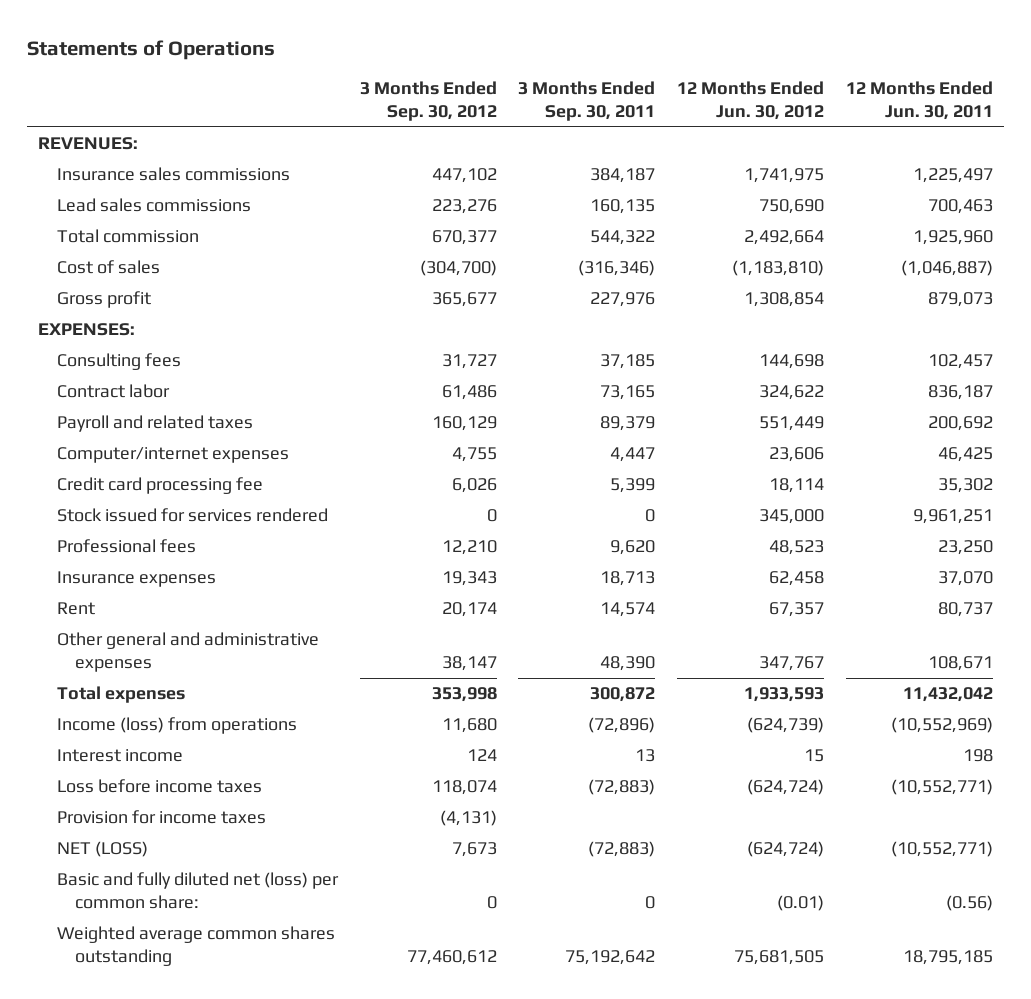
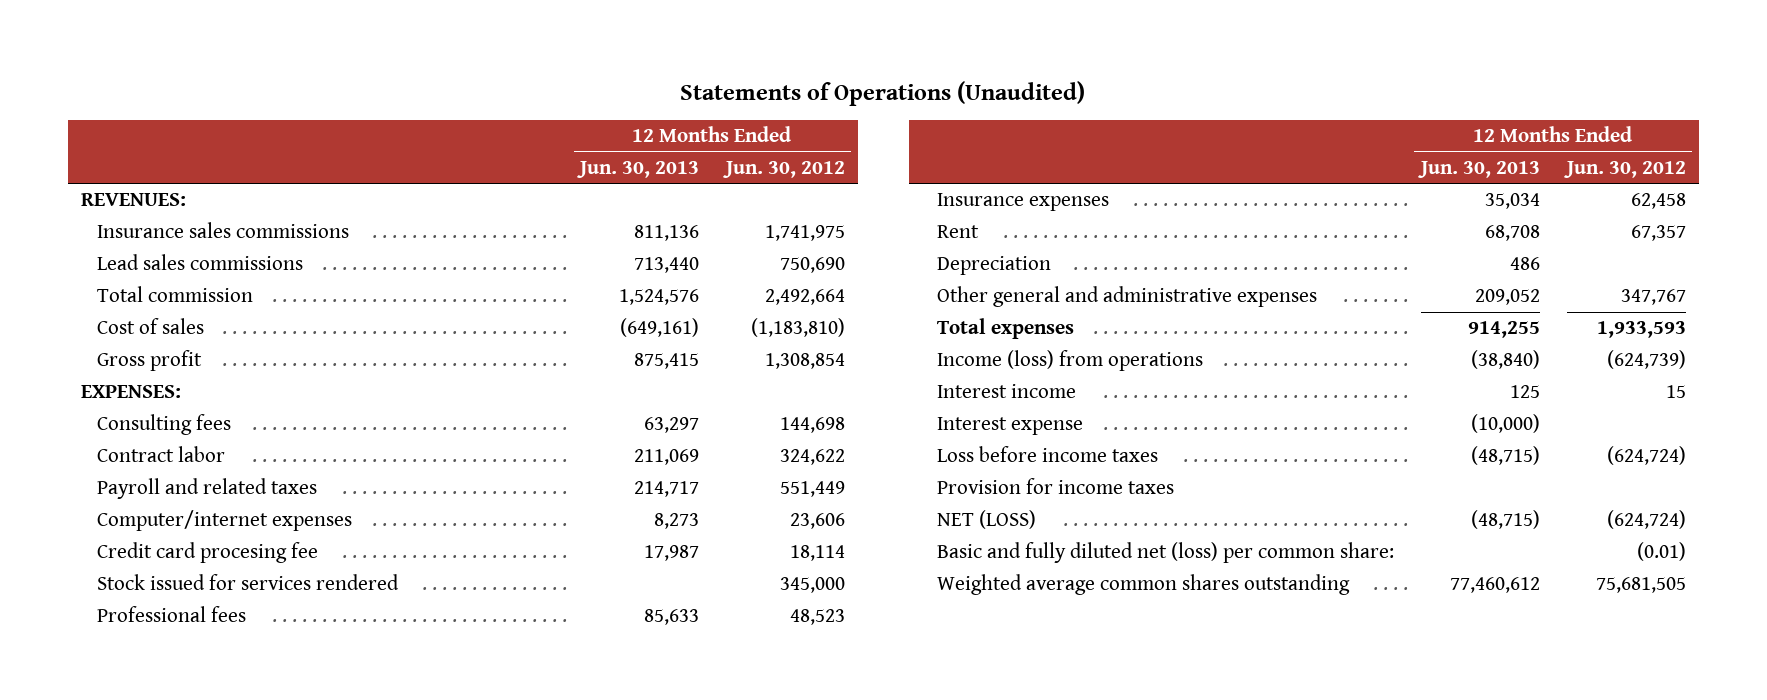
[27,40,276,61] Statements of Operations -> [680,80,1086,106] Statements of Operations (Unaudited)
[359,81,497,121] 3 Months Ended Sep. 30, 2012 -> none
[518,81,656,121] 3 Months Ended Sep. 30, 2011 -> none
[845,81,993,120] 12 Months Ended Jun. 30, 2011 -> none
none -> [577,160,700,178] Jun. 30, 2013
[56,477,263,495] Credit card processing fee -> [96,542,318,564] Credit card procesing fee
none -> [937,256,1052,276] Depreciation
none -> [937,417,1084,436] Interest expense

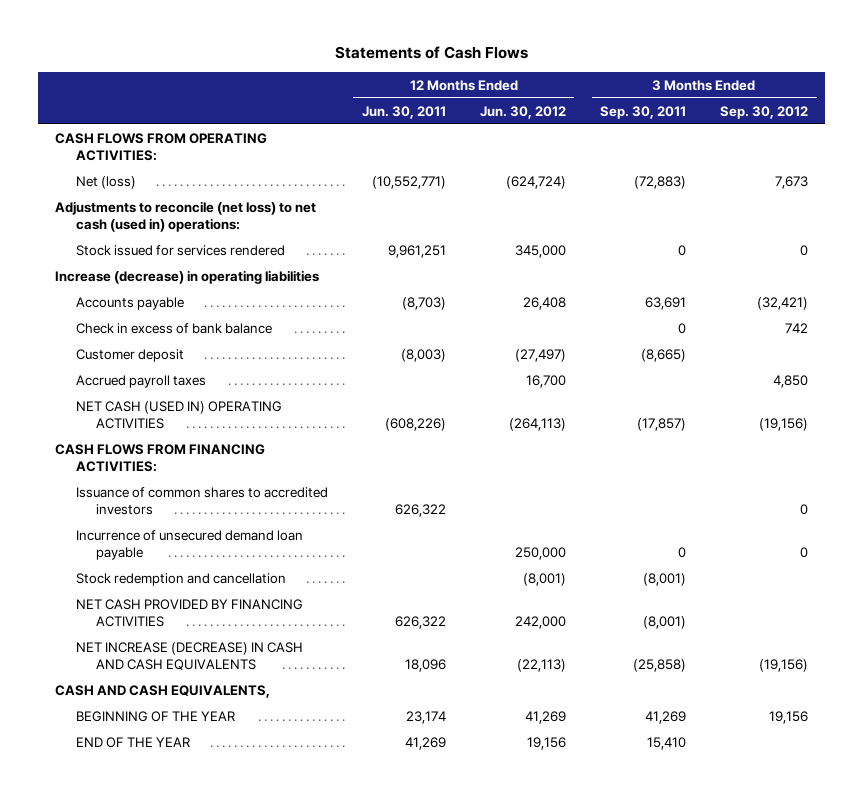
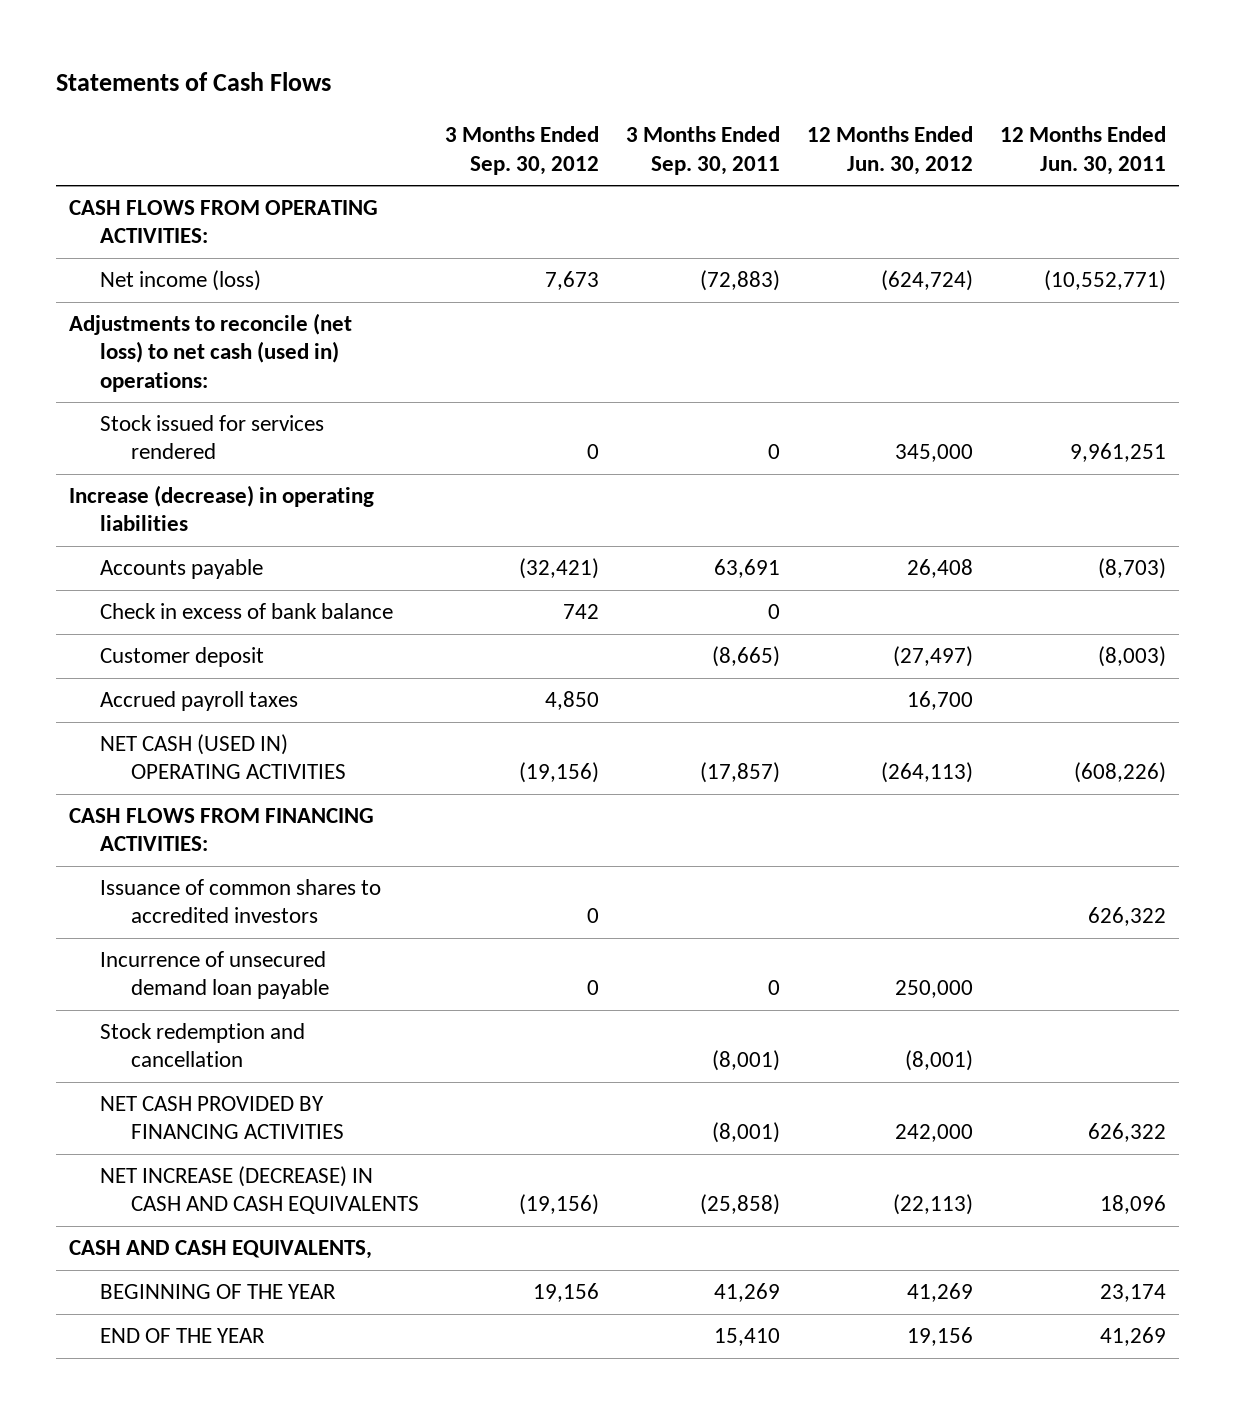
[75,175,136,189] Net (loss) -> [99,270,261,292] Net income (loss)

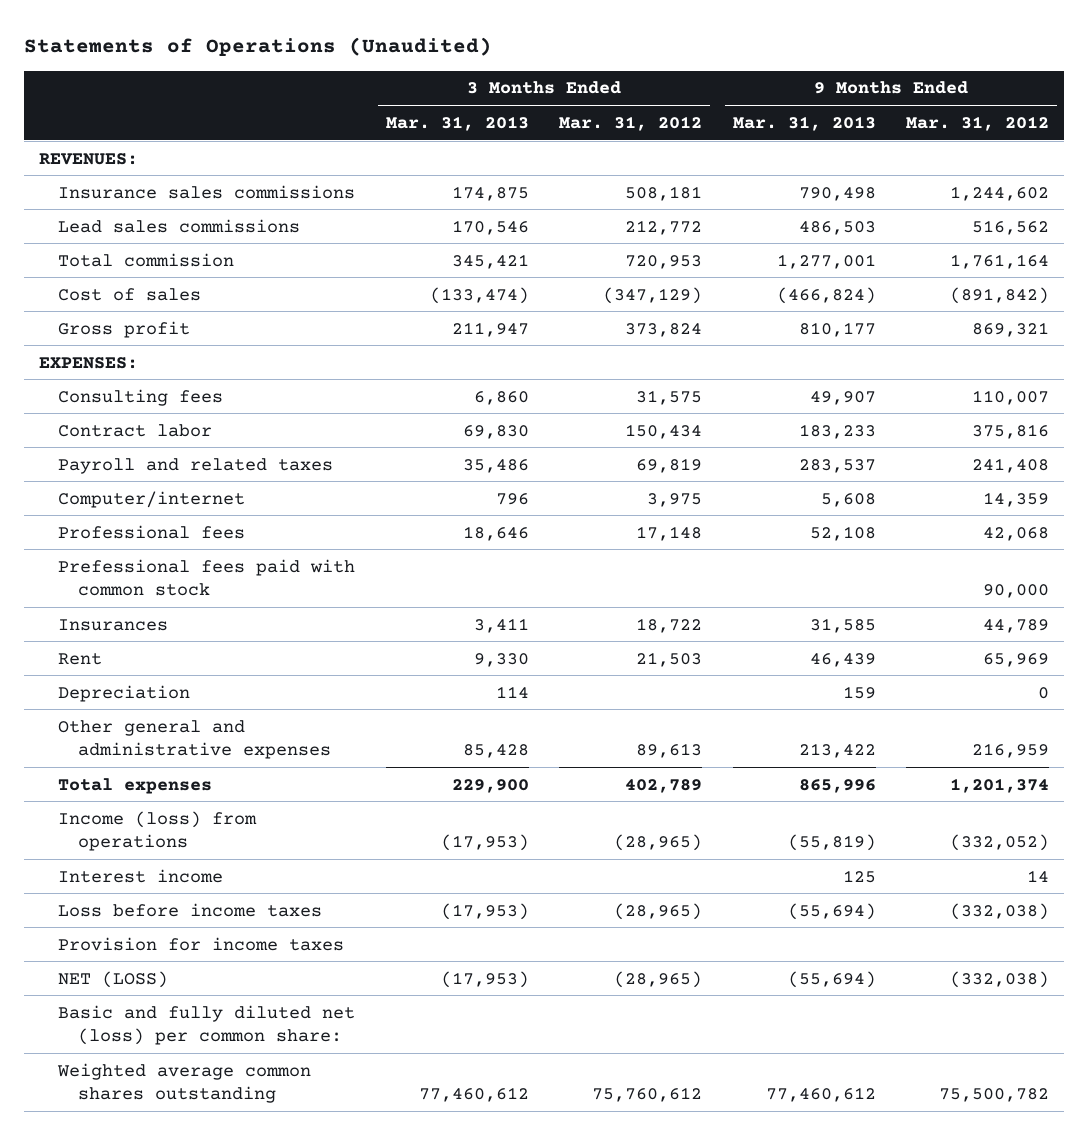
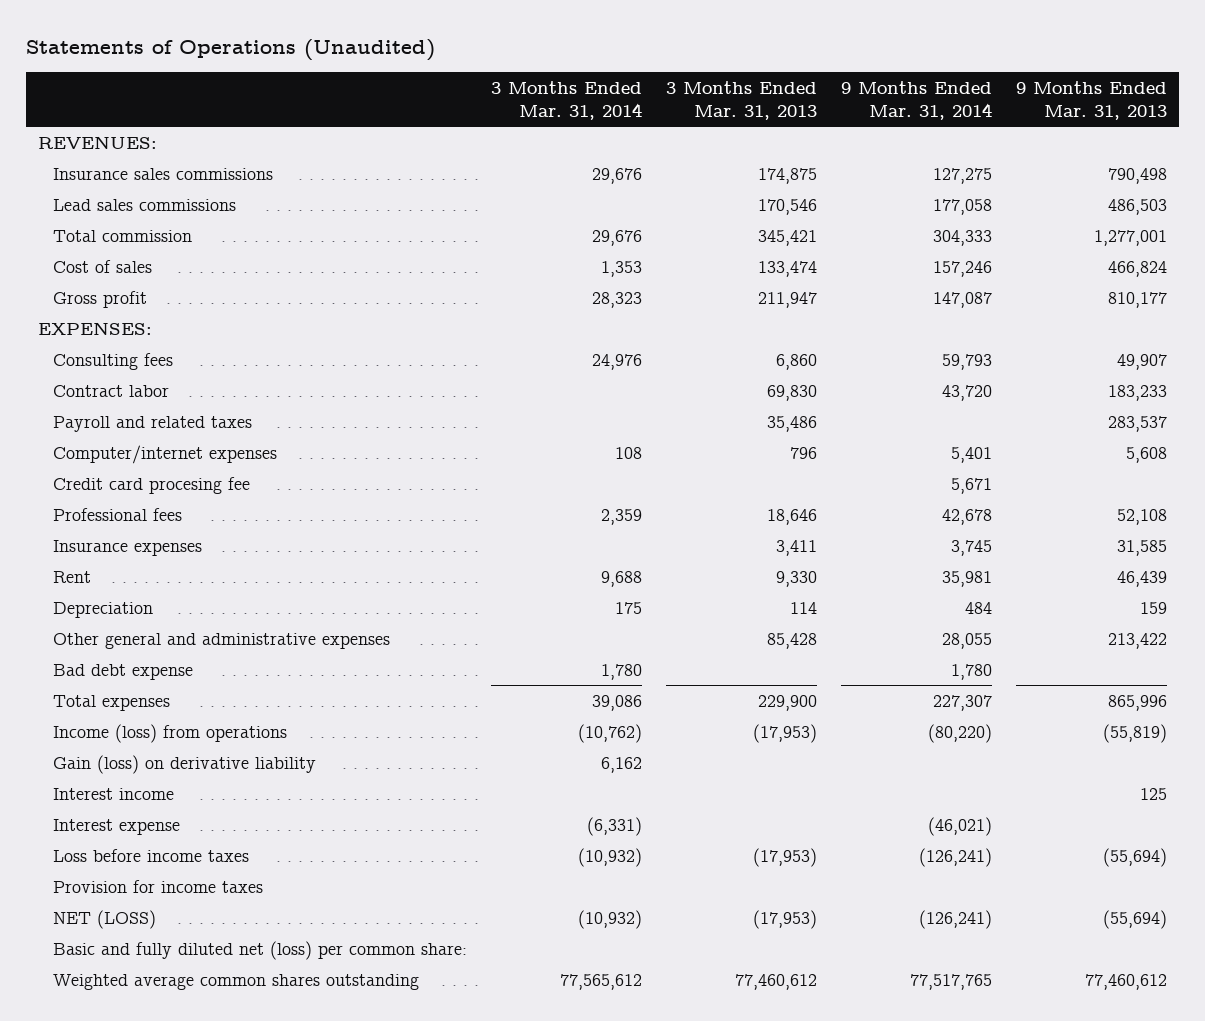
[559,115,703,131] Mar. 31, 2012 -> none
[906,115,1050,131] Mar. 31, 2012 -> none
none -> [491,81,643,120] 3 Months Ended Mar. 31, 2014
none -> [841,81,993,120] 9 Months Ended Mar. 31, 2014
[429,286,529,304] (133,474) -> [758,260,818,277] 133,474
[776,286,876,304] (466,824) -> [1108,260,1168,277] 466,824
[58,490,246,508] Computer/internet -> [53,444,278,464] Computer/internet expenses
none -> [53,476,251,494] Credit card procesing fee
[58,558,356,597] Prefessional fees paid with common stock -> none
[58,618,169,631] Insurances -> [53,539,203,556] Insurance expenses
none -> [53,663,194,680] Bad debt expense
none -> [53,754,317,774] Gain (loss) on derivative liability
none -> [53,818,181,835] Interest expense

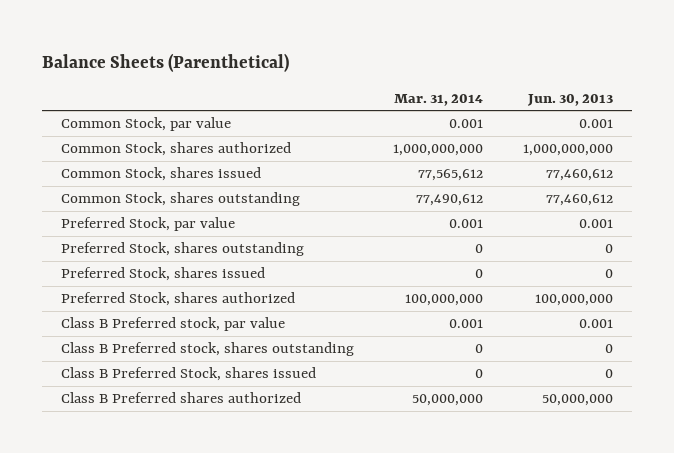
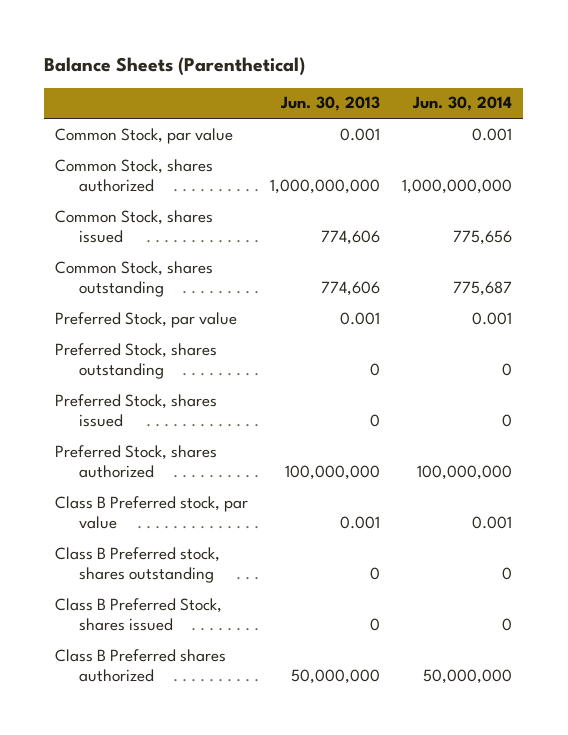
[394,93,484,106] Mar. 31, 2014 -> none
none -> [412,96,513,112] Jun. 30, 2014
[545,169,613,182] 77,460,612 -> [321,230,381,246] 774,606
[545,194,613,207] 77,460,612 -> [321,281,381,297] 774,606

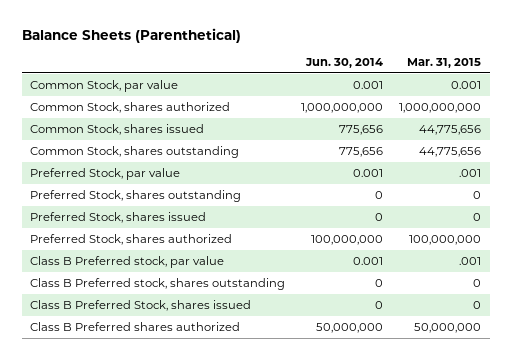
[280,96,381,112] Jun. 30, 2013 -> none
none -> [407,58,482,69] Mar. 31, 2015
[453,281,513,297] 775,687 -> [339,146,384,157] 775,656

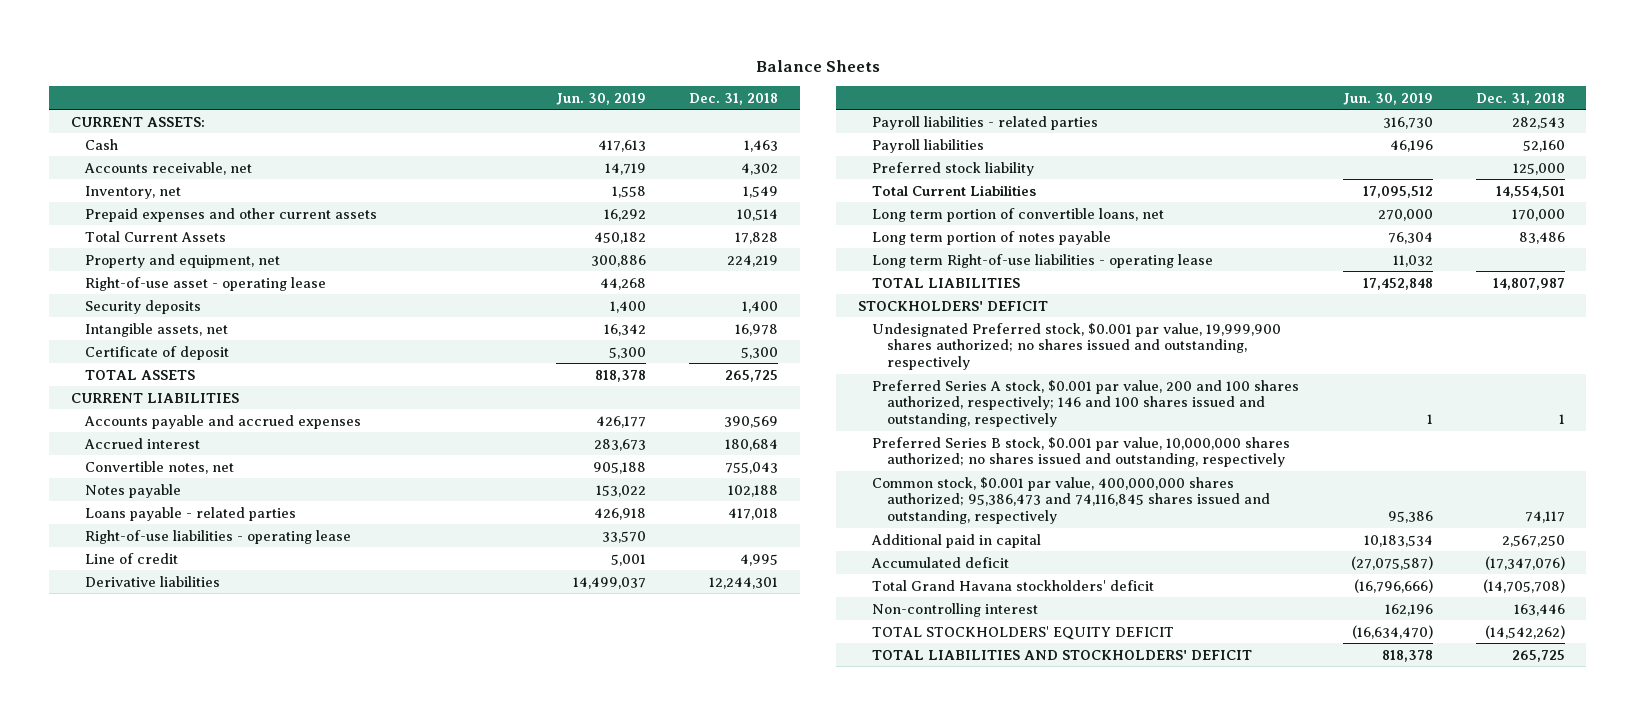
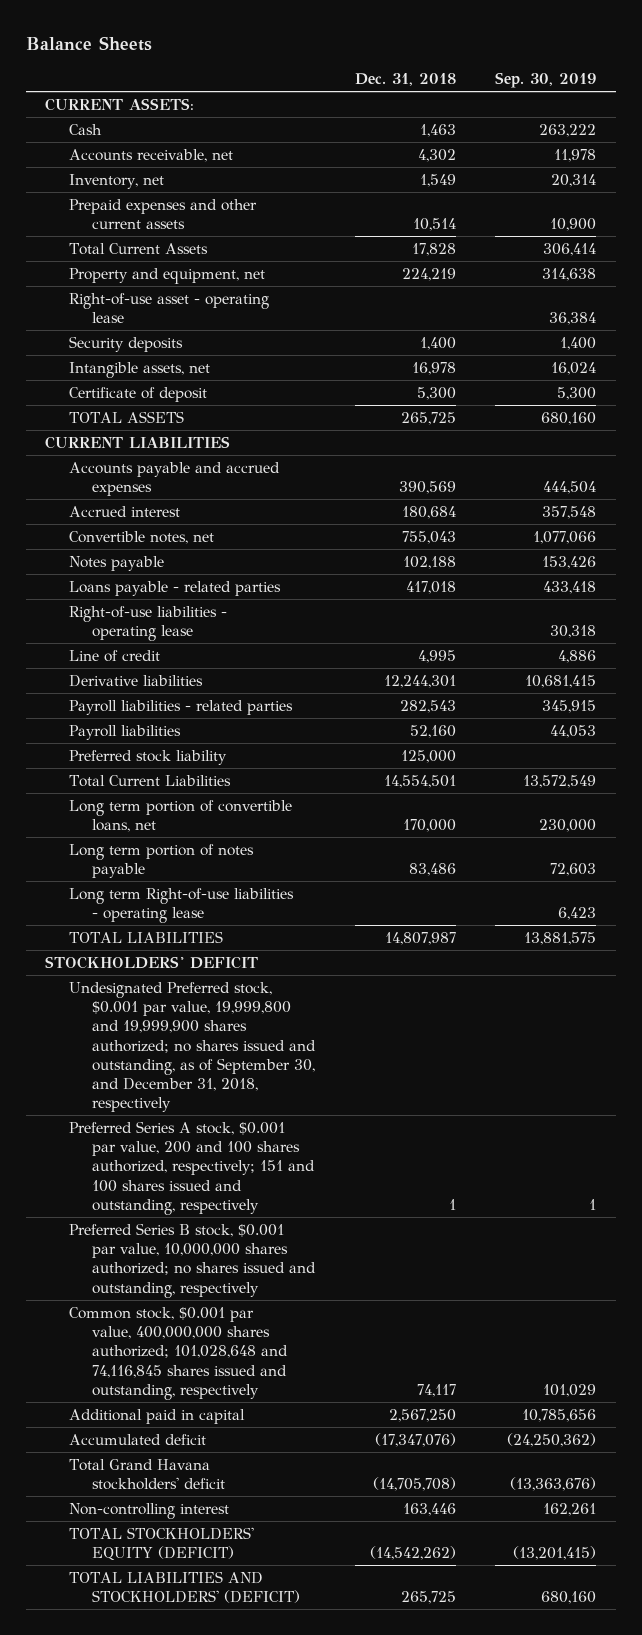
[555,92,646,105] Jun. 30, 2019 -> none
none -> [495,71,597,88] Sep. 30, 2019
[872,322,1282,371] Undesignated Preferred stock, $0.001 par value, 19,999,900 shares authorized; no shares issued and outstanding, respectively -> [68,982,317,1113] Undesignated Preferred stock, $0.001 par value, 19,999,800 and 19,999,900 shares authorized; no shares issued and outstanding, as of September 30, and December 31, 2018, respectively
[872,379,1300,428] Preferred Series A stock, $0.001 par value, 200 and 100 shares authorized, respectively; 146 and 100 shares issued and outstanding, respectively -> [68,1121,316,1215] Preferred Series A stock, $0.001 par value, 200 and 100 shares authorized, respectively; 151 and 100 shares issued and outstanding, respectively
[872,476,1270,525] Common stock, $0.001 par value, 400,000,000 shares authorized; 95,386,473 and 74,116,845 shares issued and outstanding, respectively -> [68,1307,289,1400] Common stock, $0.001 par value, 400,000,000 shares authorized; 101,028,648 and 74,116,845 shares issued and outstanding, respectively
[872,625,1175,640] TOTAL STOCKHOLDERS' EQUITY DEFICIT -> [68,1527,254,1562] TOTAL STOCKHOLDERS' EQUITY (DEFICIT)
[872,649,1253,660] TOTAL LIABILITIES AND STOCKHOLDERS' DEFICIT -> [68,1571,301,1604] TOTAL LIABILITIES AND STOCKHOLDERS' (DEFICIT)

